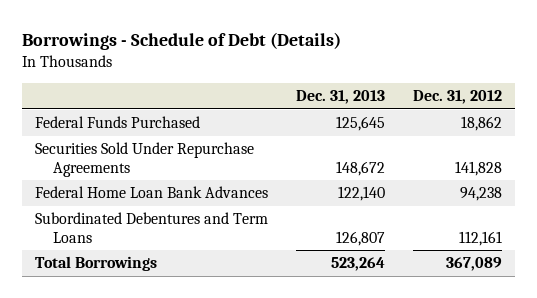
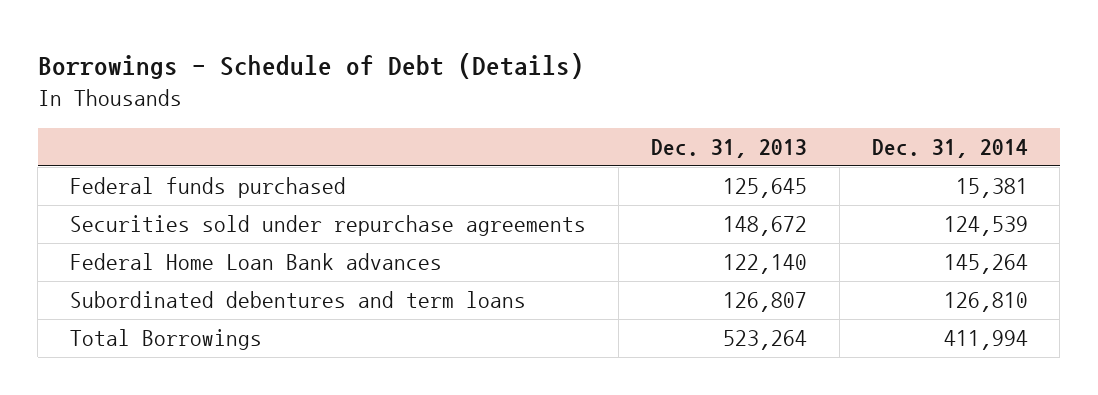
[412,90,502,105] Dec. 31, 2012 -> none
none -> [871,139,1028,159] Dec. 31, 2014
[35,116,201,129] Federal Funds Purchased -> [70,177,347,199] Federal funds purchased
[35,142,255,177] Securities Sold Under Repurchase Agreements -> [70,215,587,237] Securities sold under repurchase agreements
[35,186,269,199] Federal Home Loan Bank Advances -> [70,253,443,271] Federal Home Loan Bank advances
[35,212,269,243] Subordinated Debentures and Term Loans -> [70,291,527,309] Subordinated debentures and term loans

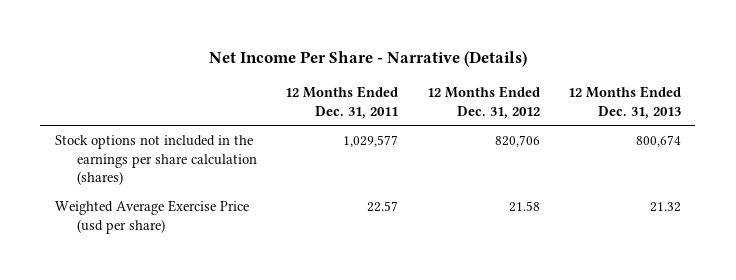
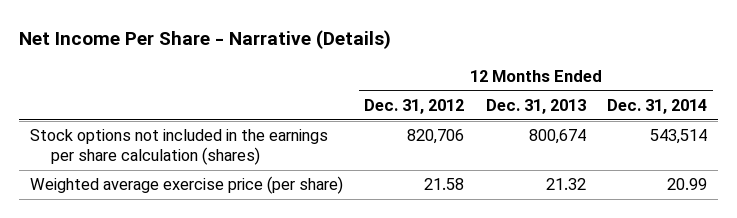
[285,86,399,119] 12 Months Ended Dec. 31, 2011 -> none
none -> [607,99,708,115] Dec. 31, 2014
[54,200,249,234] Weighted Average Exercise Price (usd per share) -> [30,176,344,195] Weighted average exercise price (per share)

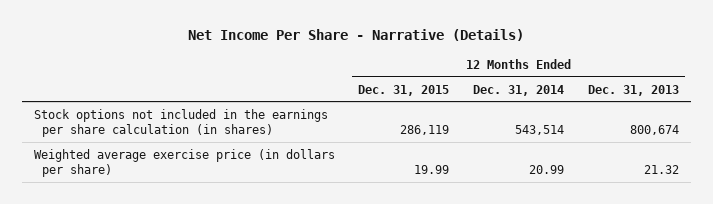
[364,99,465,115] Dec. 31, 2012 -> none
none -> [358,84,450,96] Dec. 31, 2015
[30,129,329,166] Stock options not included in the earnings per share calculation (shares) -> [33,108,328,138] Stock options not included in the earnings per share calculation (in shares)
[30,176,344,195] Weighted average exercise price (per share) -> [33,148,335,178] Weighted average exercise price (in dollars per share)

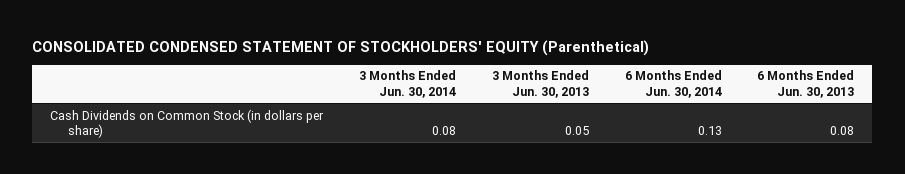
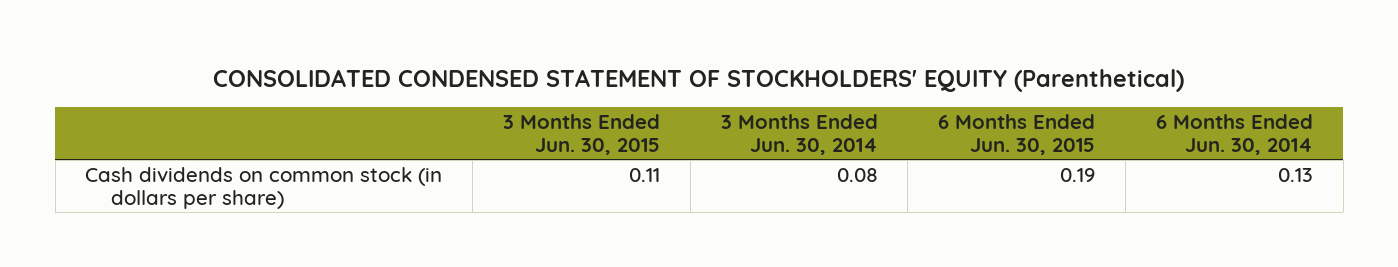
[491,70,589,99] 3 Months Ended Jun. 30, 2013 -> none
[757,70,855,99] 6 Months Ended Jun. 30, 2013 -> none
none -> [503,113,661,156] 3 Months Ended Jun. 30, 2015
none -> [938,113,1096,156] 6 Months Ended Jun. 30, 2015
[50,108,325,139] Cash Dividends on Common Stock (in dollars per share) -> [85,166,443,210] Cash dividends on common stock (in dollars per share)

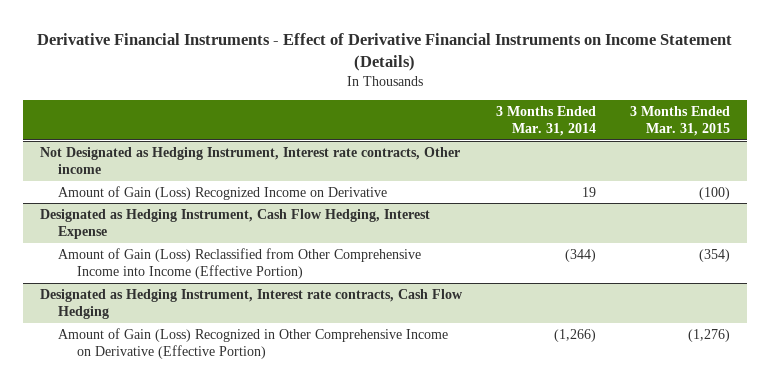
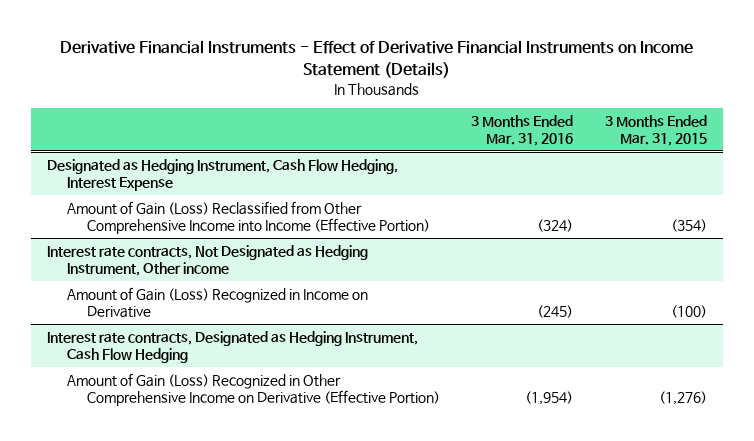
[496,105,597,137] 3 Months Ended Mar. 31, 2014 -> none
none -> [471,114,574,147] 3 Months Ended Mar. 31, 2016
[39,146,460,175] Not Designated as Hedging Instrument, Interest rate contracts, Other income -> none
[58,185,388,200] Amount of Gain (Loss) Recognized Income on Derivative -> none
none -> [46,244,368,277] Interest rate contracts, Not Designated as Hedging Instrument, Other income
none -> [66,286,368,319] Amount of Gain (Loss) Recognized in Income on Derivative
[39,288,463,320] Designated as Hedging Instrument, Interest rate contracts, Cash Flow Hedging -> [46,330,418,364] Interest rate contracts, Designated as Hedging Instrument, Cash Flow Hedging

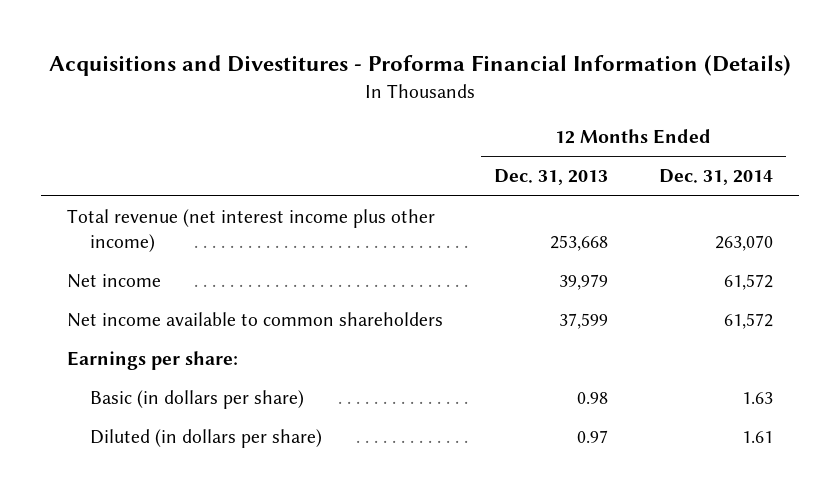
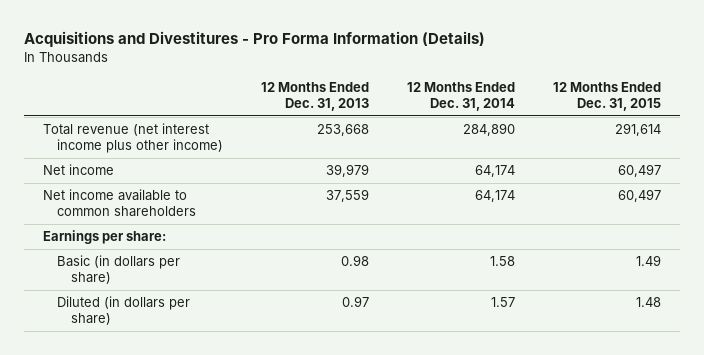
[48,55,791,77] Acquisitions and Divestitures - Proforma Financial Information (Details) -> [23,30,485,47] Acquisitions and Divestitures - Pro Forma Information (Details)
none -> [553,82,662,112] 12 Months Ended Dec. 31, 2015
[715,234,774,251] 263,070 -> [462,123,515,137] 284,890
[724,273,774,290] 61,572 -> [474,165,515,178] 64,174
[558,312,608,329] 37,599 -> [325,189,369,203] 37,559
[724,312,774,329] 61,572 -> [474,190,515,203] 64,174
[742,391,774,404] 1.63 -> [489,256,515,267] 1.58
[742,430,774,443] 1.61 -> [490,297,515,308] 1.57

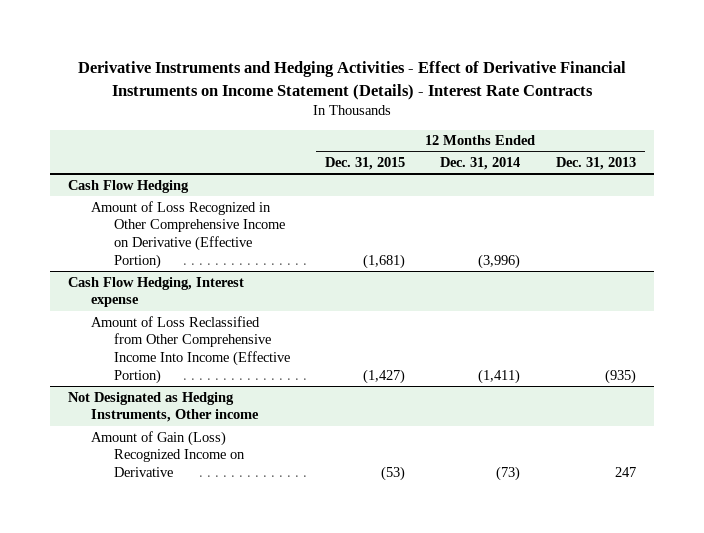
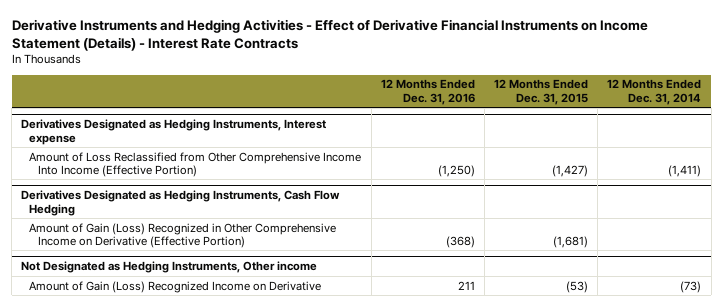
[555,157,636,171] Dec. 31, 2013 -> none
none -> [380,79,475,105] 12 Months Ended Dec. 31, 2016
[68,179,190,193] Cash Flow Hedging -> none
[90,200,285,270] Amount of Loss Recognized in Other Comprehensive Income on Derivative (Effective Portion) -> none
[68,276,245,308] Cash Flow Hedging, Interest expense -> none
none -> [21,119,327,145] Derivatives Designated as Hedging Instruments, Interest expense
none -> [21,190,341,216] Derivatives Designated as Hedging Instruments, Cash Flow Hedging
none -> [29,222,337,248] Amount of Gain (Loss) Recognized in Other Comprehensive Income on Derivative (Effective Portion)

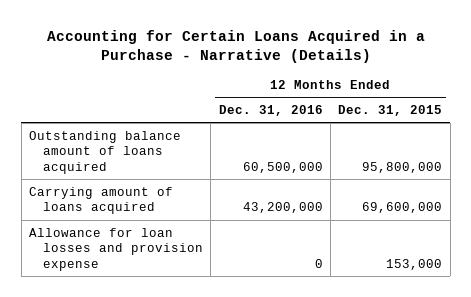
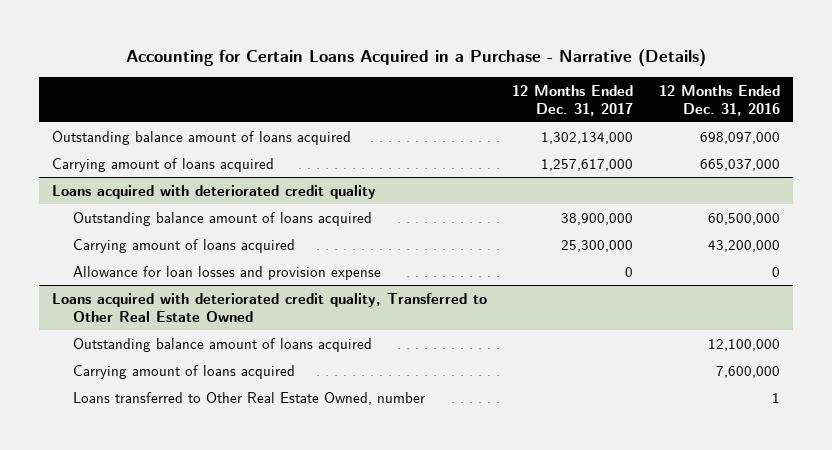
[338,105,443,117] Dec. 31, 2015 -> none
none -> [512,84,634,116] 12 Months Ended Dec. 31, 2017
none -> [51,130,351,145] Outstanding balance amount of loans acquired
none -> [51,157,274,172] Carrying amount of loans acquired
none -> [51,184,376,199] Loans acquired with deteriorated credit quality
none -> [51,292,487,322] Loans acquired with deteriorated credit quality, Transferred to Other Real Estate Owned
none -> [73,337,373,352] Outstanding balance amount of loans acquired
none -> [73,364,296,379] Carrying amount of loans acquired
none -> [73,391,426,405] Loans transferred to Other Real Estate Owned, number

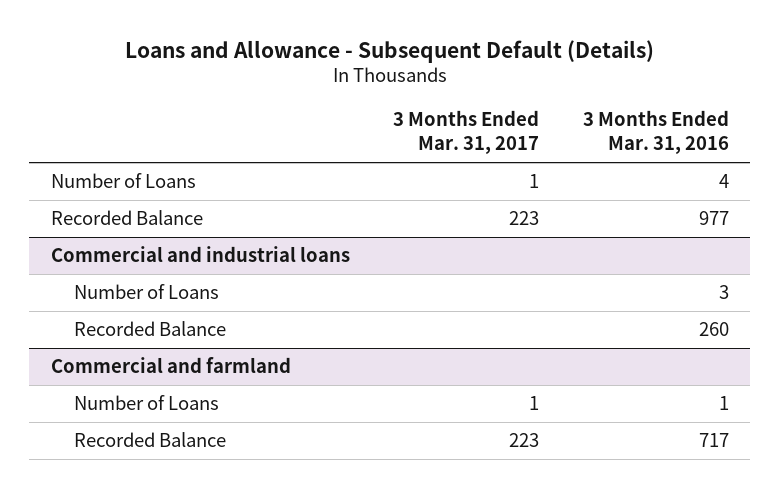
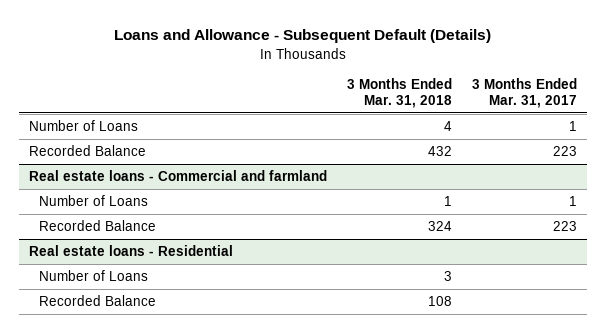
[582,110,729,155] 3 Months Ended Mar. 31, 2016 -> none
none -> [347,78,453,109] 3 Months Ended Mar. 31, 2018
[50,246,350,263] Commercial and industrial loans -> none
[74,284,220,300] Number of Loans -> none
[74,321,227,337] Recorded Balance -> none
[50,357,291,374] Commercial and farmland -> [29,169,328,181] Real estate loans - Commercial and farmland
none -> [29,244,234,256] Real estate loans - Residential
none -> [39,269,149,281] Number of Loans
none -> [39,294,157,306] Recorded Balance

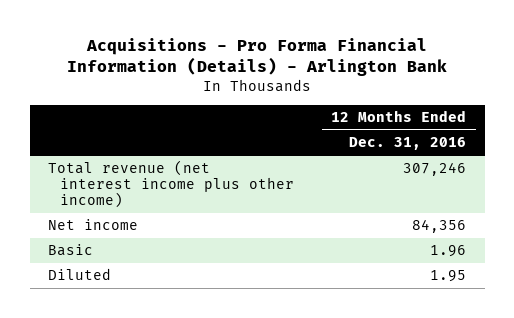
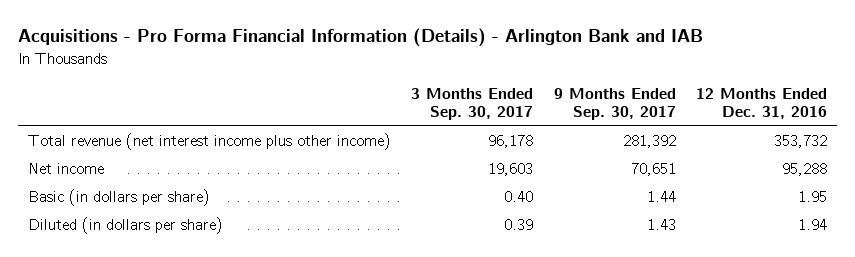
[67,37,448,77] Acquisitions - Pro Forma Financial Information (Details) - Arlington Bank -> [17,28,703,48] Acquisitions - Pro Forma Financial Information (Details) - Arlington Bank and IAB
none -> [411,87,534,121] 3 Months Ended Sep. 30, 2017
none -> [553,87,676,121] 9 Months Ended Sep. 30, 2017
[403,162,467,177] 307,246 -> [774,135,828,149] 353,732
[412,219,467,234] 84,356 -> [782,163,828,177] 95,288
[48,244,94,257] Basic -> [28,189,211,207] Basic (in dollars per share)
[430,245,467,258] 1.96 -> [798,191,828,203] 1.95
[48,268,112,281] Diluted -> [28,217,224,235] Diluted (in dollars per share)
[430,270,467,283] 1.95 -> [798,219,828,231] 1.94

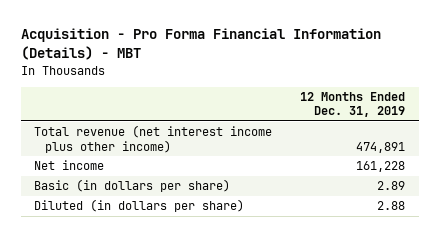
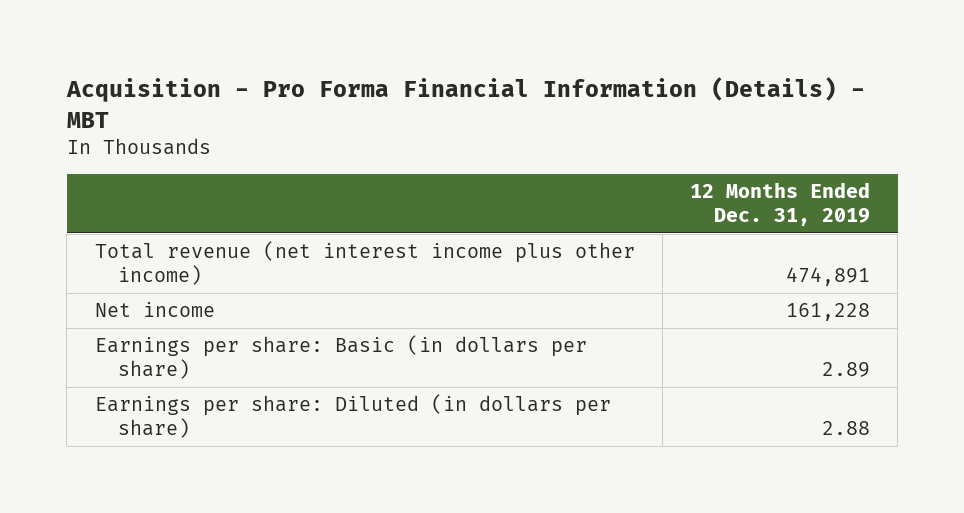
[34,179,231,193] Basic (in dollars per share) -> [94,335,587,380] Earnings per share: Basic (in dollars per share)
[34,199,245,213] Diluted (in dollars per share) -> [94,394,611,439] Earnings per share: Diluted (in dollars per share)

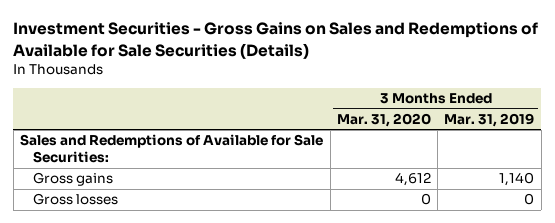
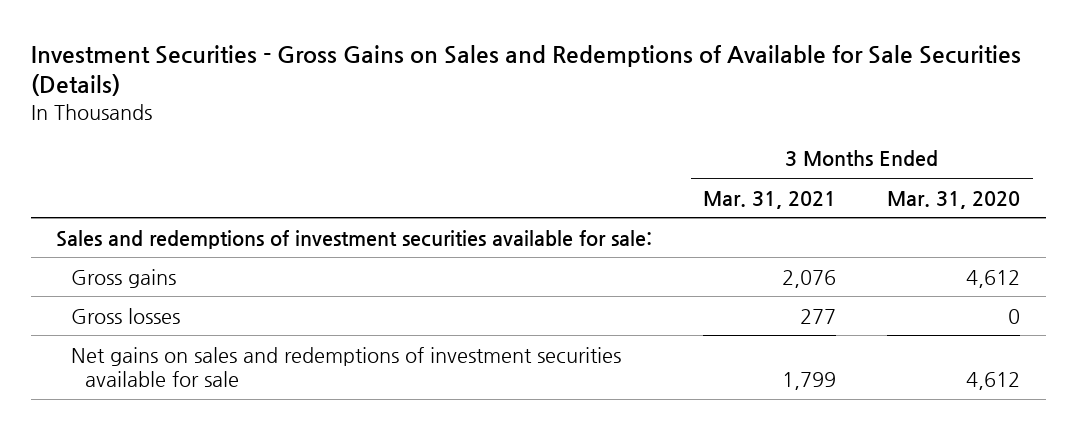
[444,112,535,127] Mar. 31, 2019 -> none
none -> [703,190,837,209] Mar. 31, 2021
[20,134,324,164] Sales and Redemptions of Available for Sale Securities: -> [56,229,653,249] Sales and redemptions of investment securities available for sale:
none -> [70,346,621,387] Net gains on sales and redemptions of investment securities available for sale

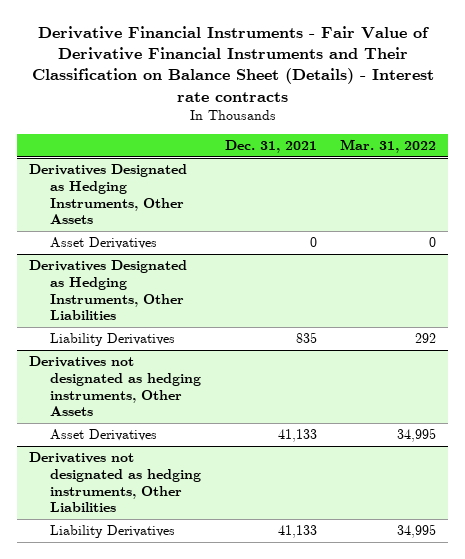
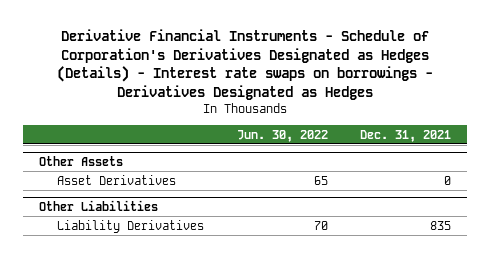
[31,26,434,102] Derivative Financial Instruments - Fair Value of Derivative Financial Instruments and Their Classification on Balance Sheet (Details) - Interest rate contracts -> [56,29,433,100] Derivative Financial Instruments - Schedule of Corporation's Derivatives Designated as Hedges (Details) - Interest rate swaps on borrowings - Derivatives Designated as Hedges
[340,138,437,153] Mar. 31, 2022 -> none
none -> [236,129,328,142] Jun. 30, 2022
[28,164,187,225] Derivatives Designated as Hedging Instruments, Other Assets -> none
none -> [38,155,123,166] Other Assets
[28,260,187,321] Derivatives Designated as Hedging Instruments, Other Liabilities -> none
none -> [38,199,158,211] Other Liabilities
[28,356,201,417] Derivatives not designated as hedging instruments, Other Assets -> none
[49,429,157,442] Asset Derivatives -> none
[28,452,201,513] Derivatives not designated as hedging instruments, Other Liabilities -> none
[49,525,175,539] Liability Derivatives -> none

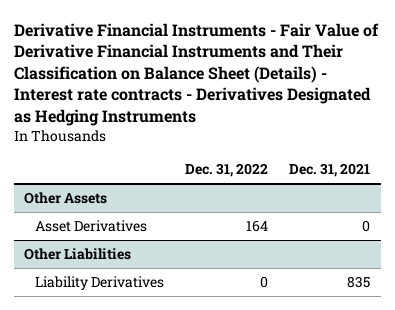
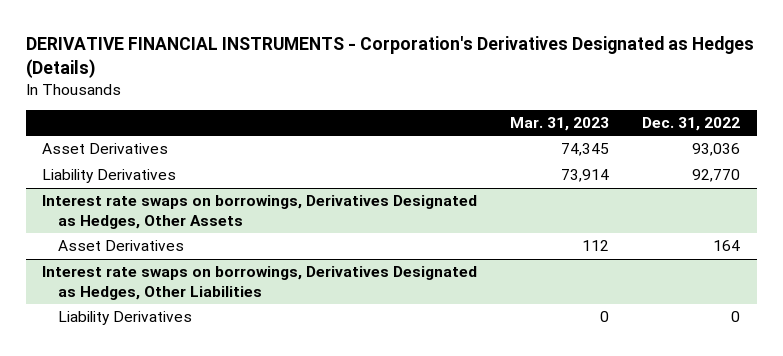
[13,22,379,127] Derivative Financial Instruments - Fair Value of Derivative Financial Instruments and Their Classification on Balance Sheet (Details) - Interest rate contracts - Derivatives Designated as Hedging Instruments -> [25,35,754,78] DERIVATIVE FINANCIAL INSTRUMENTS - Corporation's Derivatives Designated as Hedges (Details)
[289,162,371,177] Dec. 31, 2021 -> none
none -> [510,117,610,132] Mar. 31, 2023
[24,192,108,205] Other Assets -> none
none -> [42,143,169,155] Asset Derivatives
none -> [42,169,177,184] Liability Derivatives
none -> [42,195,478,229] Interest rate swaps on borrowings, Derivatives Designated as Hedges, Other Assets
[24,248,132,261] Other Liabilities -> none
none -> [42,266,478,300] Interest rate swaps on borrowings, Derivatives Designated as Hedges, Other Liabilities

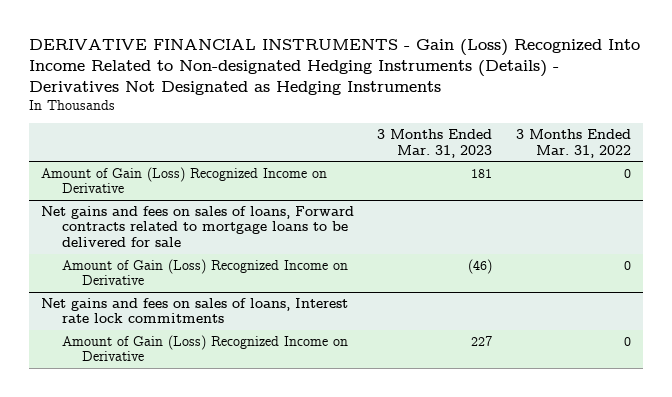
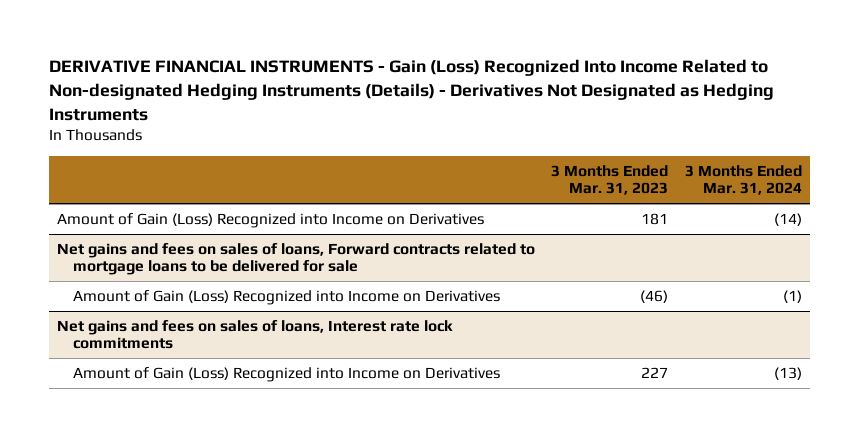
[516,128,632,158] 3 Months Ended Mar. 31, 2022 -> none
none -> [684,164,802,196] 3 Months Ended Mar. 31, 2024
[40,166,327,194] Amount of Gain (Loss) Recognized Income on Derivative -> [56,212,484,228] Amount of Gain (Loss) Recognized into Income on Derivatives
[61,258,348,286] Amount of Gain (Loss) Recognized Income on Derivative -> [72,289,500,305] Amount of Gain (Loss) Recognized into Income on Derivatives
[61,334,348,362] Amount of Gain (Loss) Recognized Income on Derivative -> [72,366,500,382] Amount of Gain (Loss) Recognized into Income on Derivatives

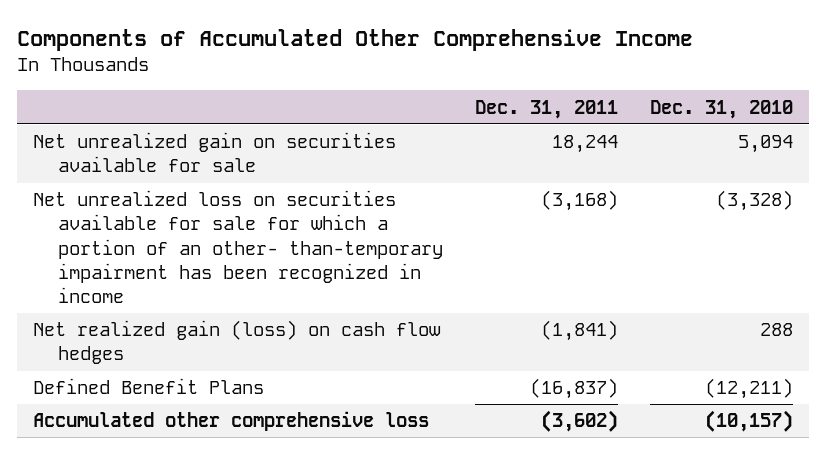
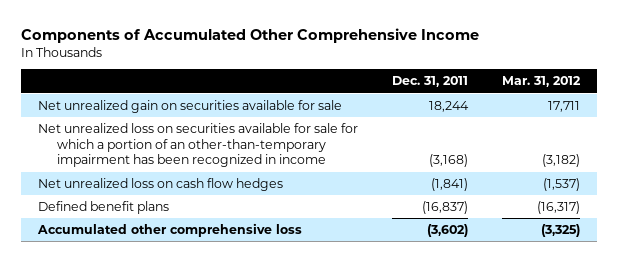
[650,99,794,119] Dec. 31, 2010 -> none
none -> [502,76,582,88] Mar. 31, 2012
[32,190,444,303] Net unrealized loss on securities available for sale for which a portion of an other- than-temporary impairment has been recognized in income -> [37,122,358,168] Net unrealized loss on securities available for sale for which a portion of an other-than-temporary impairment has been recognized in income
[32,320,441,365] Net realized gain (loss) on cash flow hedges -> [37,177,283,191] Net unrealized loss on cash flow hedges
[32,378,264,395] Defined Benefit Plans -> [37,200,169,214] Defined benefit plans

